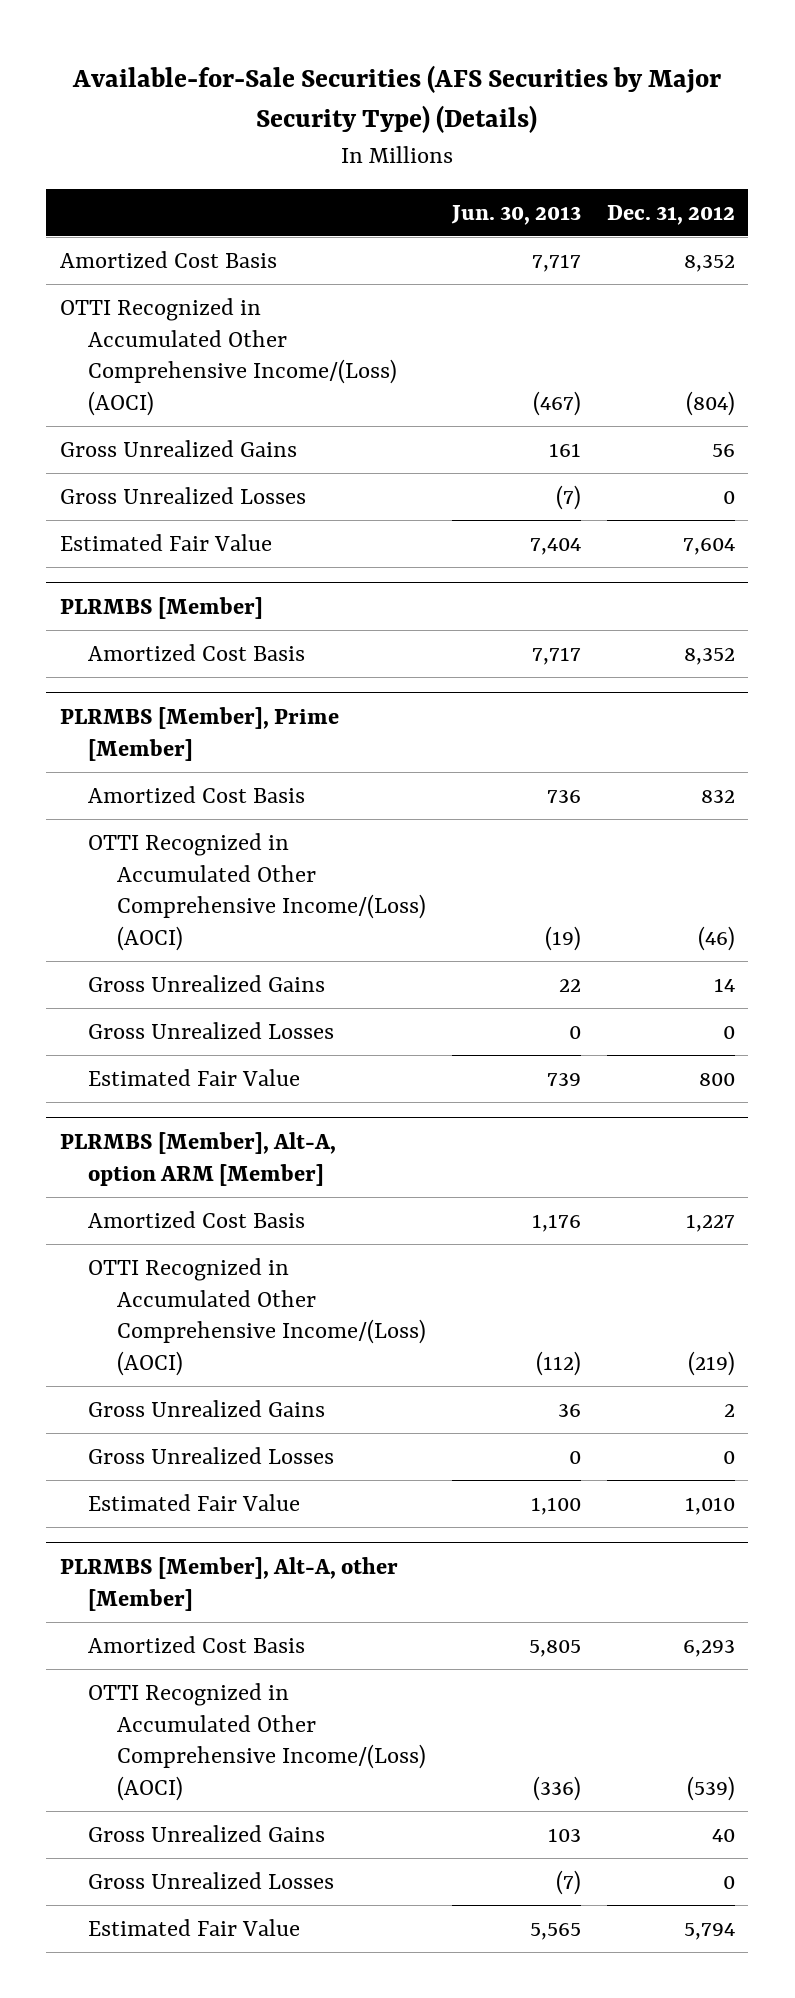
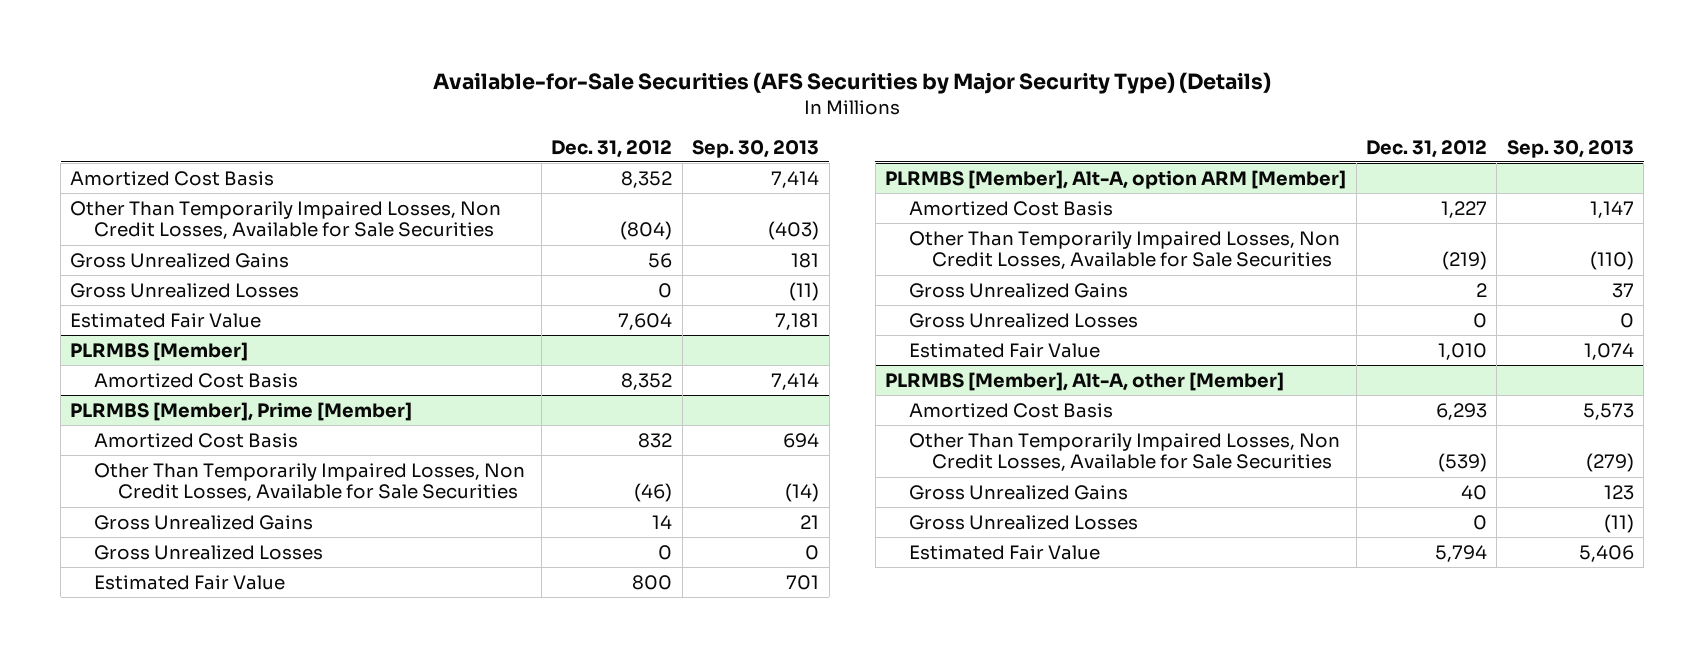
[451,204,582,225] Jun. 30, 2013 -> none
none -> [692,139,820,158] Sep. 30, 2013
[59,298,398,417] OTTI Recognized in Accumulated Other Comprehensive Income/(Loss) (AOCI) -> [70,200,502,240] Other Than Temporarily Impaired Losses, Non Credit Losses, Available for Sale Securities
[88,833,427,952] OTTI Recognized in Accumulated Other Comprehensive Income/(Loss) (AOCI) -> [94,462,526,502] Other Than Temporarily Impaired Losses, Non Credit Losses, Available for Sale Securities
[88,1258,427,1377] OTTI Recognized in Accumulated Other Comprehensive Income/(Loss) (AOCI) -> [908,230,1340,270] Other Than Temporarily Impaired Losses, Non Credit Losses, Available for Sale Securities
[88,1683,427,1802] OTTI Recognized in Accumulated Other Comprehensive Income/(Loss) (AOCI) -> [908,432,1340,472] Other Than Temporarily Impaired Losses, Non Credit Losses, Available for Sale Securities

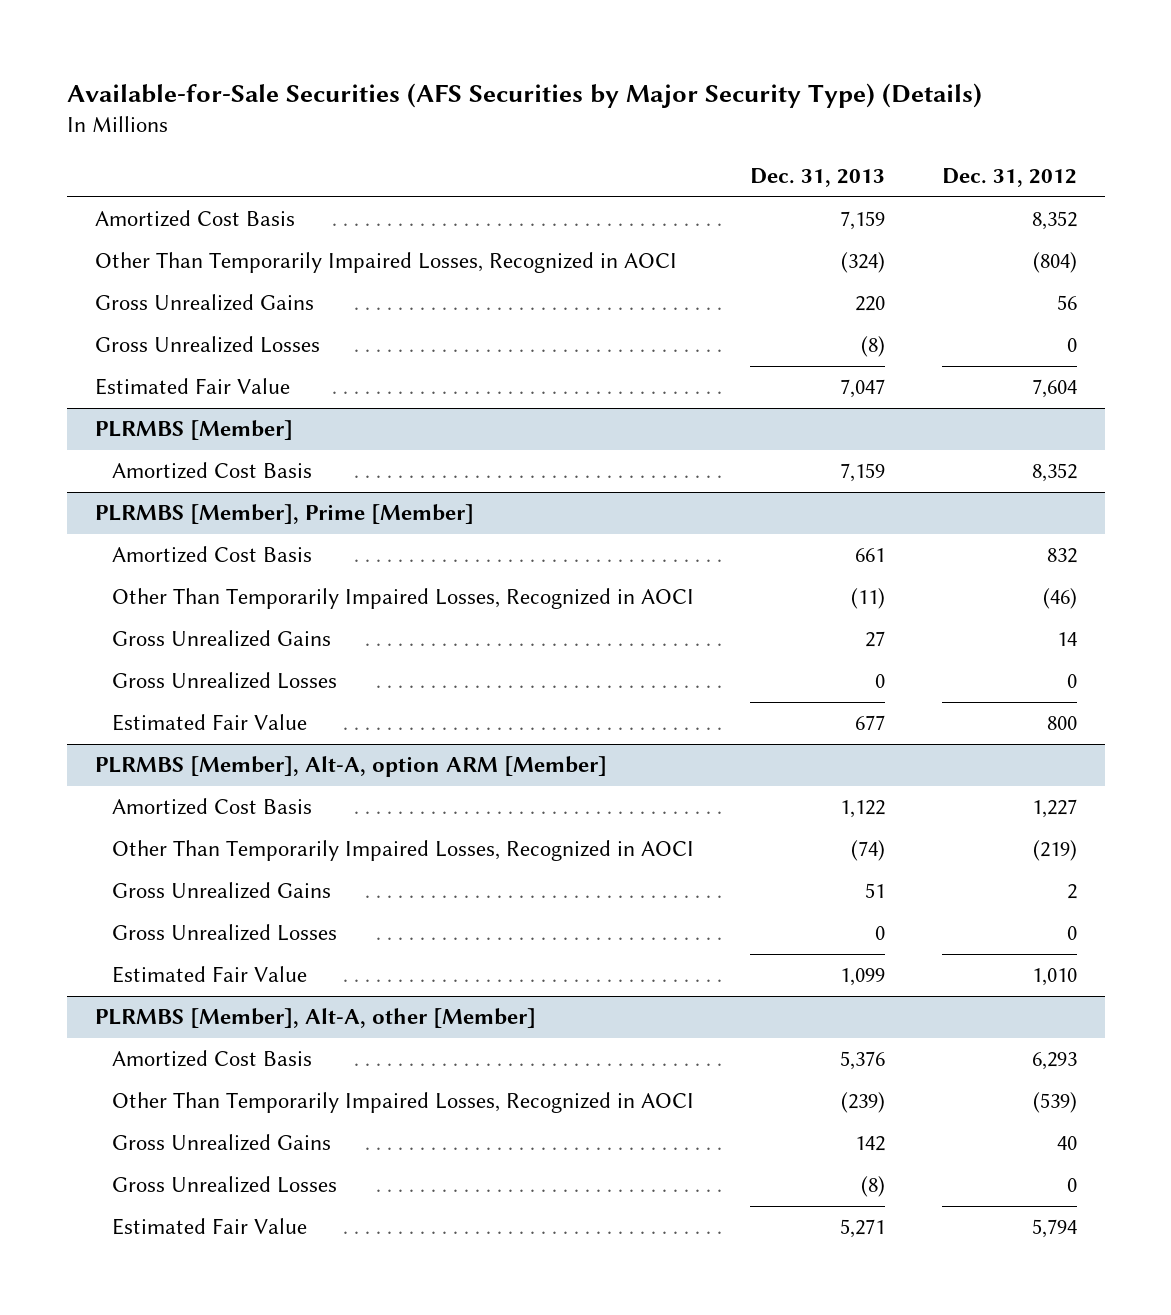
[692,139,820,158] Sep. 30, 2013 -> none
none -> [750,168,886,188] Dec. 31, 2013
[70,200,502,240] Other Than Temporarily Impaired Losses, Non Credit Losses, Available for Sale Securities -> [94,252,677,274] Other Than Temporarily Impaired Losses, Recognized in AOCI
[94,462,526,502] Other Than Temporarily Impaired Losses, Non Credit Losses, Available for Sale Securities -> [112,588,695,610] Other Than Temporarily Impaired Losses, Recognized in AOCI
[908,230,1340,270] Other Than Temporarily Impaired Losses, Non Credit Losses, Available for Sale Securities -> [112,840,695,862] Other Than Temporarily Impaired Losses, Recognized in AOCI
[908,432,1340,472] Other Than Temporarily Impaired Losses, Non Credit Losses, Available for Sale Securities -> [112,1092,695,1114] Other Than Temporarily Impaired Losses, Recognized in AOCI

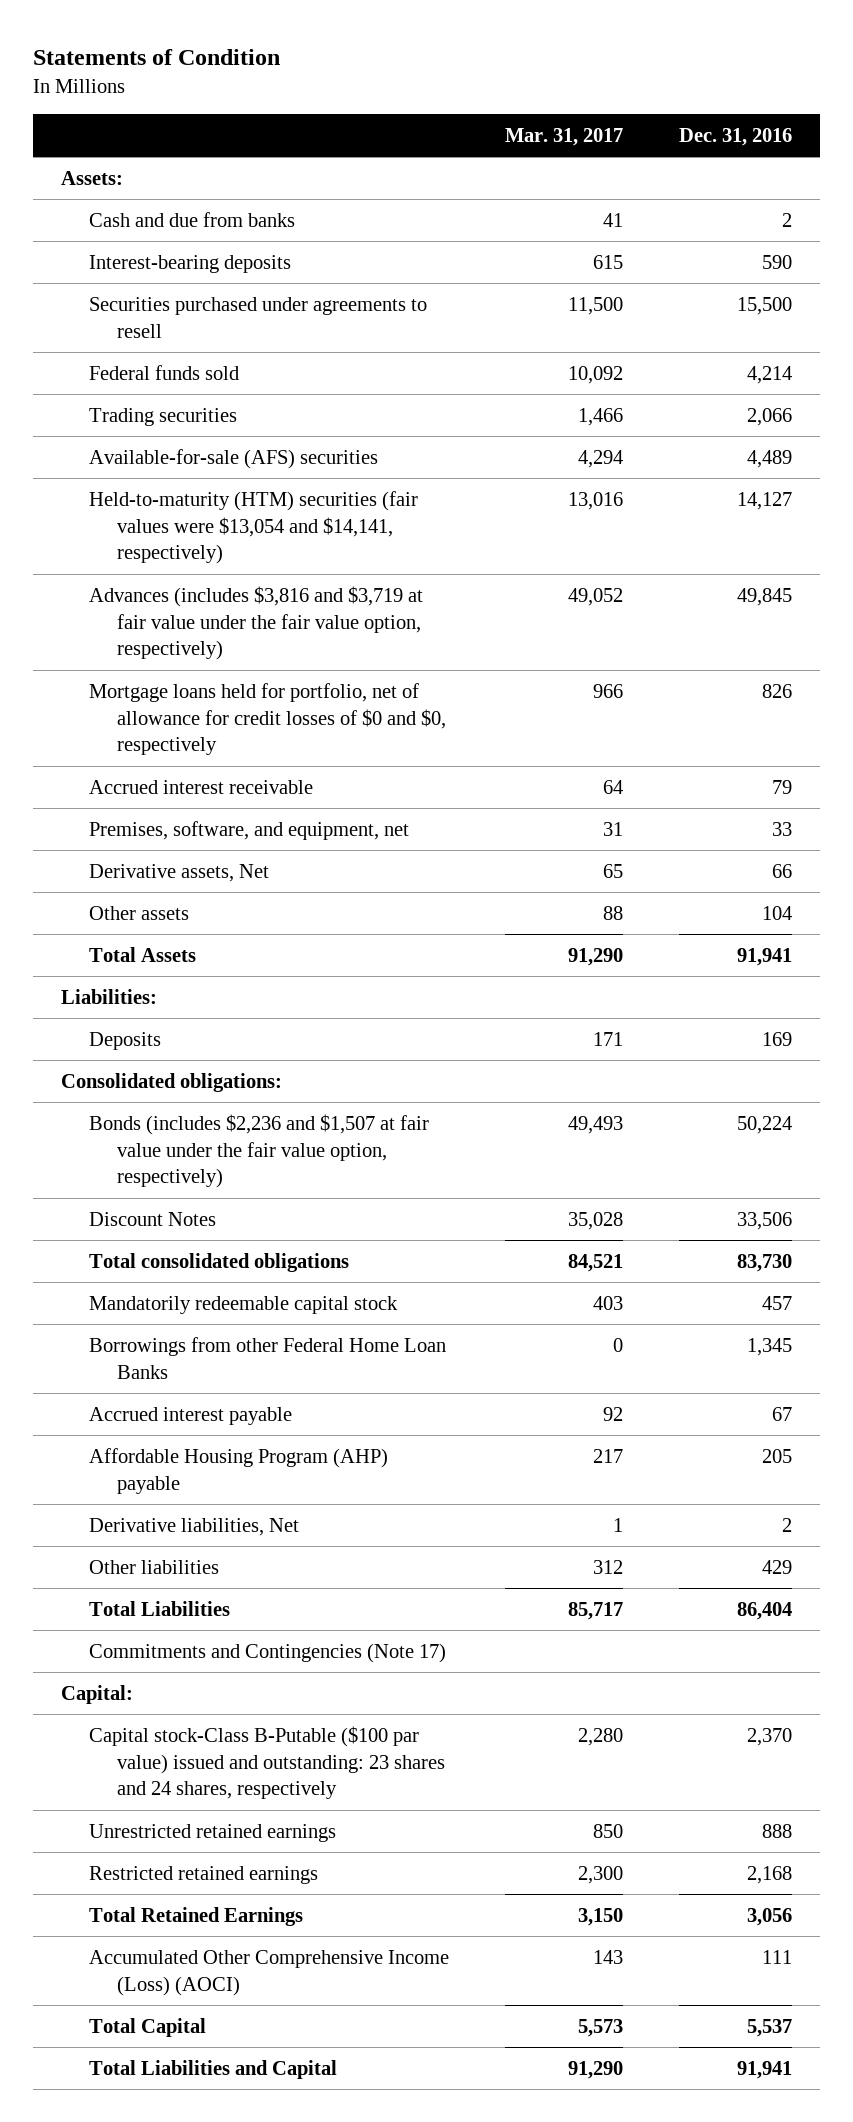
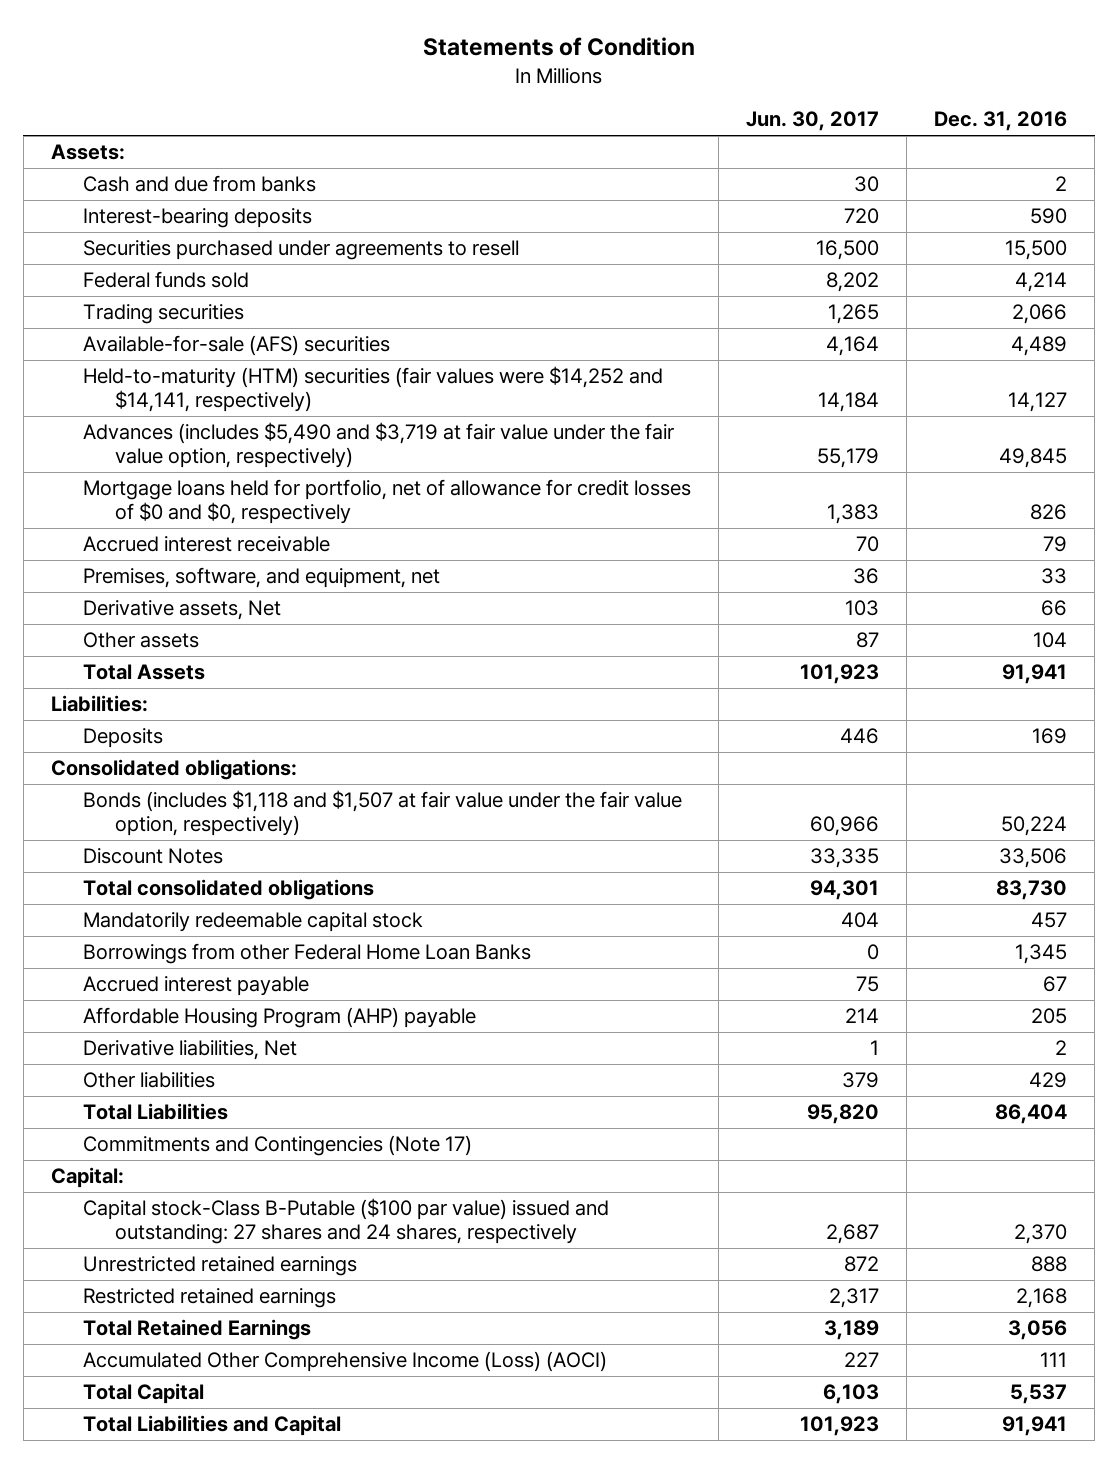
[504,127,623,146] Mar. 31, 2017 -> none
none -> [745,111,879,132] Jun. 30, 2017
[89,490,419,565] Held-to-maturity (HTM) securities (fair values were $13,054 and $14,141, respectively) -> [82,366,663,413] Held-to-maturity (HTM) securities (fair values were $14,252 and $14,141, respectively)
[89,585,424,661] Advances (includes $3,816 and $3,719 at fair value under the fair value option, respectively) -> [82,422,674,469] Advances (includes $5,490 and $3,719 at fair value under the fair value option, respectively)
[89,1113,430,1189] Bonds (includes $2,236 and $1,507 at fair value under the fair value option, respectively) -> [82,790,682,837] Bonds (includes $1,118 and $1,507 at fair value under the fair value option, respectively)
[89,1725,446,1800] Capital stock-Class B-Putable ($100 par value) issued and outstanding: 23 shares and 24 shares, respectively -> [82,1198,609,1245] Capital stock-Class B-Putable ($100 par value) issued and outstanding: 27 shares and 24 shares, respectively

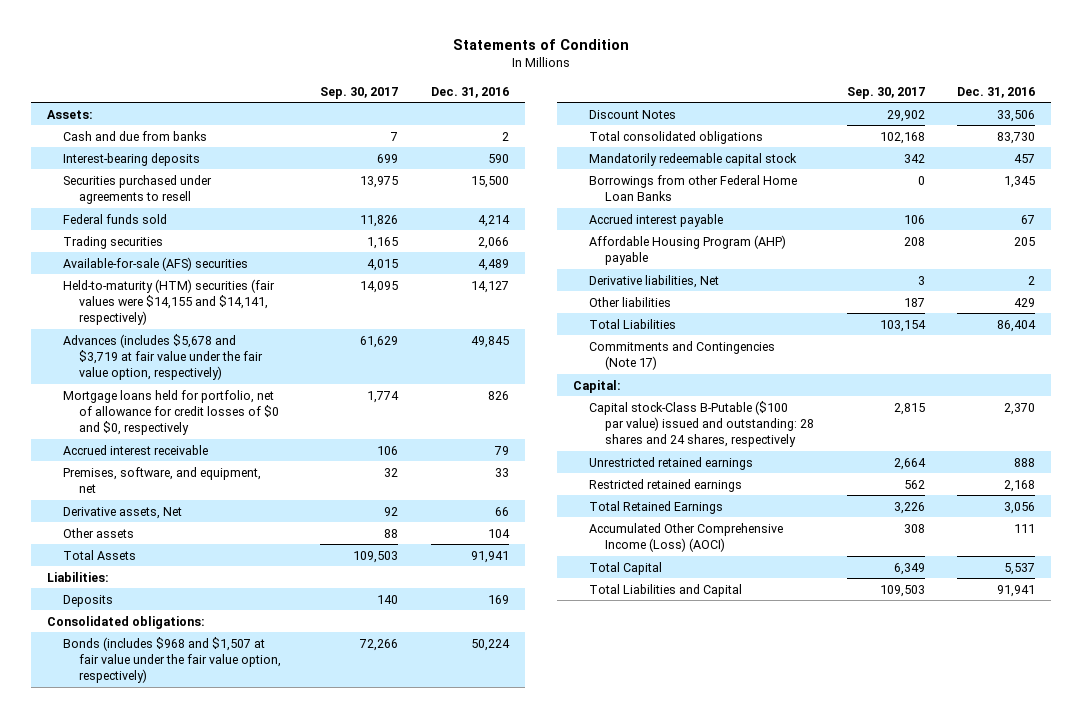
[745,111,879,132] Jun. 30, 2017 -> none
none -> [320,86,399,99] Sep. 30, 2017
[82,366,663,413] Held-to-maturity (HTM) securities (fair values were $14,252 and $14,141, respectively) -> [62,278,275,326] Held-to-maturity (HTM) securities (fair values were $14,155 and $14,141, respectively)
[82,422,674,469] Advances (includes $5,490 and $3,719 at fair value under the fair value option, respectively) -> [62,333,263,381] Advances (includes $5,678 and $3,719 at fair value under the fair value option, respectively)
[82,790,682,837] Bonds (includes $1,118 and $1,507 at fair value under the fair value option, respectively) -> [62,636,281,684] Bonds (includes $968 and $1,507 at fair value under the fair value option, respectively)
[82,1198,609,1245] Capital stock-Class B-Putable ($100 par value) issued and outstanding: 27 shares and 24 shares, respectively -> [589,400,814,448] Capital stock-Class B-Putable ($100 par value) issued and outstanding: 28 shares and 24 shares, respectively

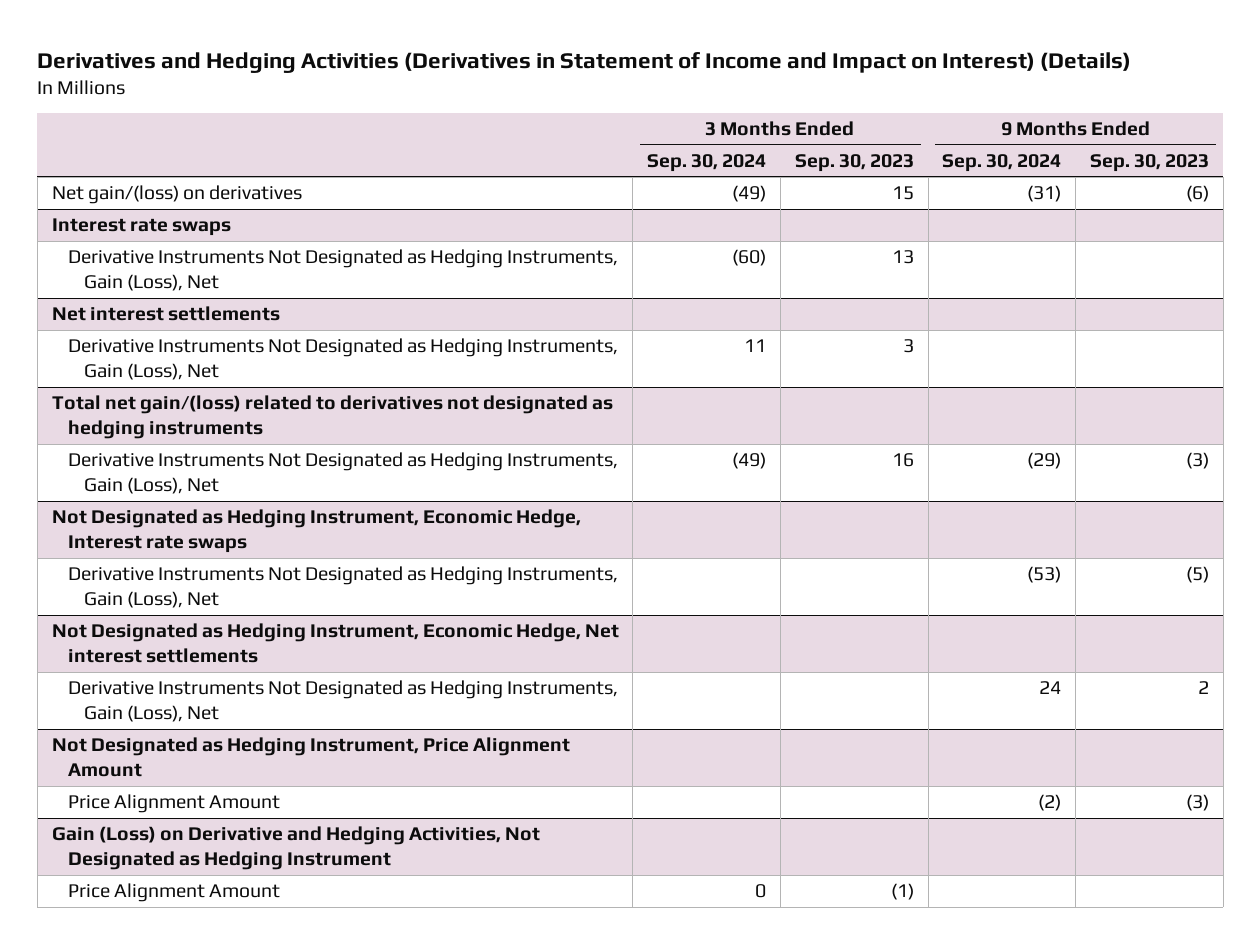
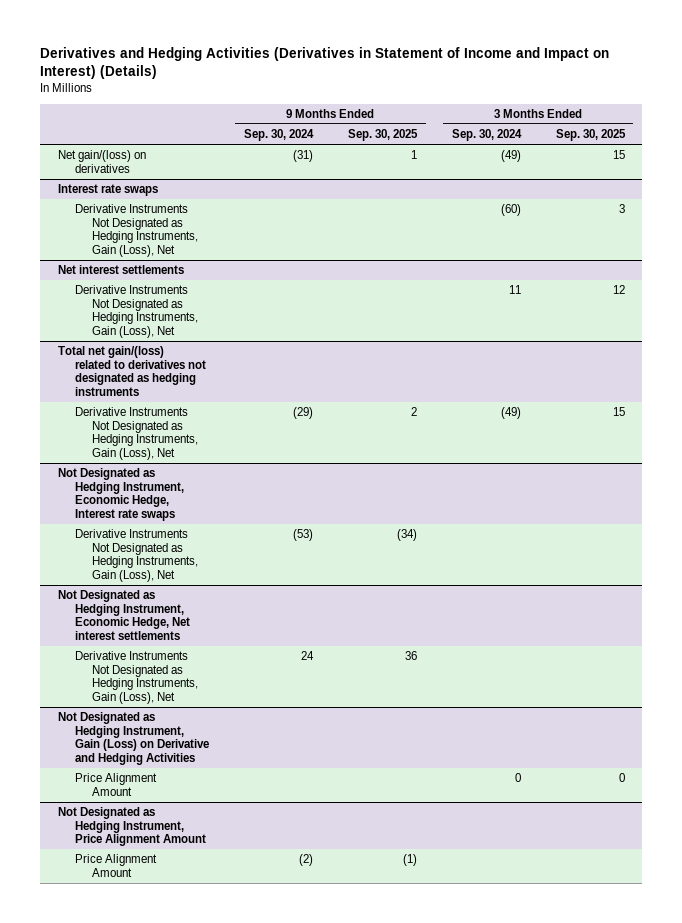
[794,154,914,173] Sep. 30, 2023 -> none
[1089,154,1209,173] Sep. 30, 2023 -> none
none -> [347,129,418,142] Sep. 30, 2025
none -> [555,129,626,142] Sep. 30, 2025
none -> [57,712,209,765] Not Designated as Hedging Instrument, Gain (Loss) on Derivative and Hedging Activities
none -> [74,773,157,796] Price Alignment Amount
[51,826,540,871] Gain (Loss) on Derivative and Hedging Activities, Not Designated as Hedging Instrument -> none
[67,883,280,903] Price Alignment Amount -> none

